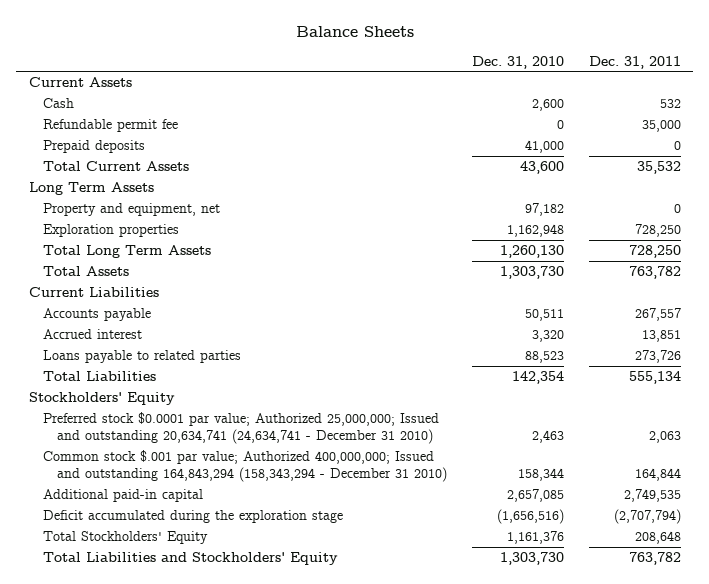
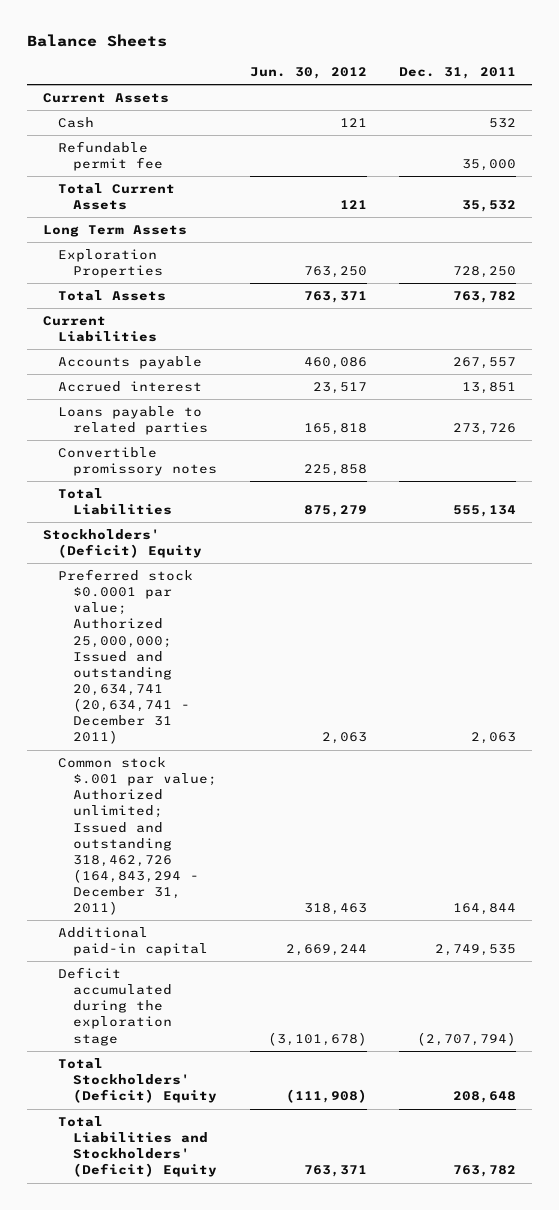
[471,55,564,69] Dec. 31, 2010 -> none
none -> [249,66,367,79] Jun. 30, 2012
[42,140,145,154] Prepaid deposits -> none
[42,203,220,217] Property and equipment, net -> none
[42,245,211,259] Total Long Term Assets -> none
[42,224,179,238] Exploration properties -> [58,249,164,279] Exploration Properties
none -> [58,447,218,477] Convertible promissory notes
[28,392,175,406] Stockholders' Equity -> [43,529,203,559] Stockholders' (Deficit) Equity
[42,412,439,445] Preferred stock $0.0001 par value; Authorized 25,000,000; Issued and outstanding 20,634,741 (24,634,741 - December 31 2010) -> [58,569,194,745] Preferred stock $0.0001 par value; Authorized 25,000,000; Issued and outstanding 20,634,741 (20,634,741 - December 31 2011)
[42,450,447,483] Common stock $.001 par value; Authorized 400,000,000; Issued and outstanding 164,843,294 (158,343,294 - December 31 2010) -> [58,757,218,916] Common stock $.001 par value; Authorized unlimited; Issued and outstanding 318,462,726 (164,843,294 - December 31, 2011)
[42,531,208,545] Total Stockholders' Equity -> [58,1058,218,1104] Total Stockholders' (Deficit) Equity
[42,552,338,566] Total Liabilities and Stockholders' Equity -> [58,1116,218,1178] Total Liabilities and Stockholders' (Deficit) Equity

